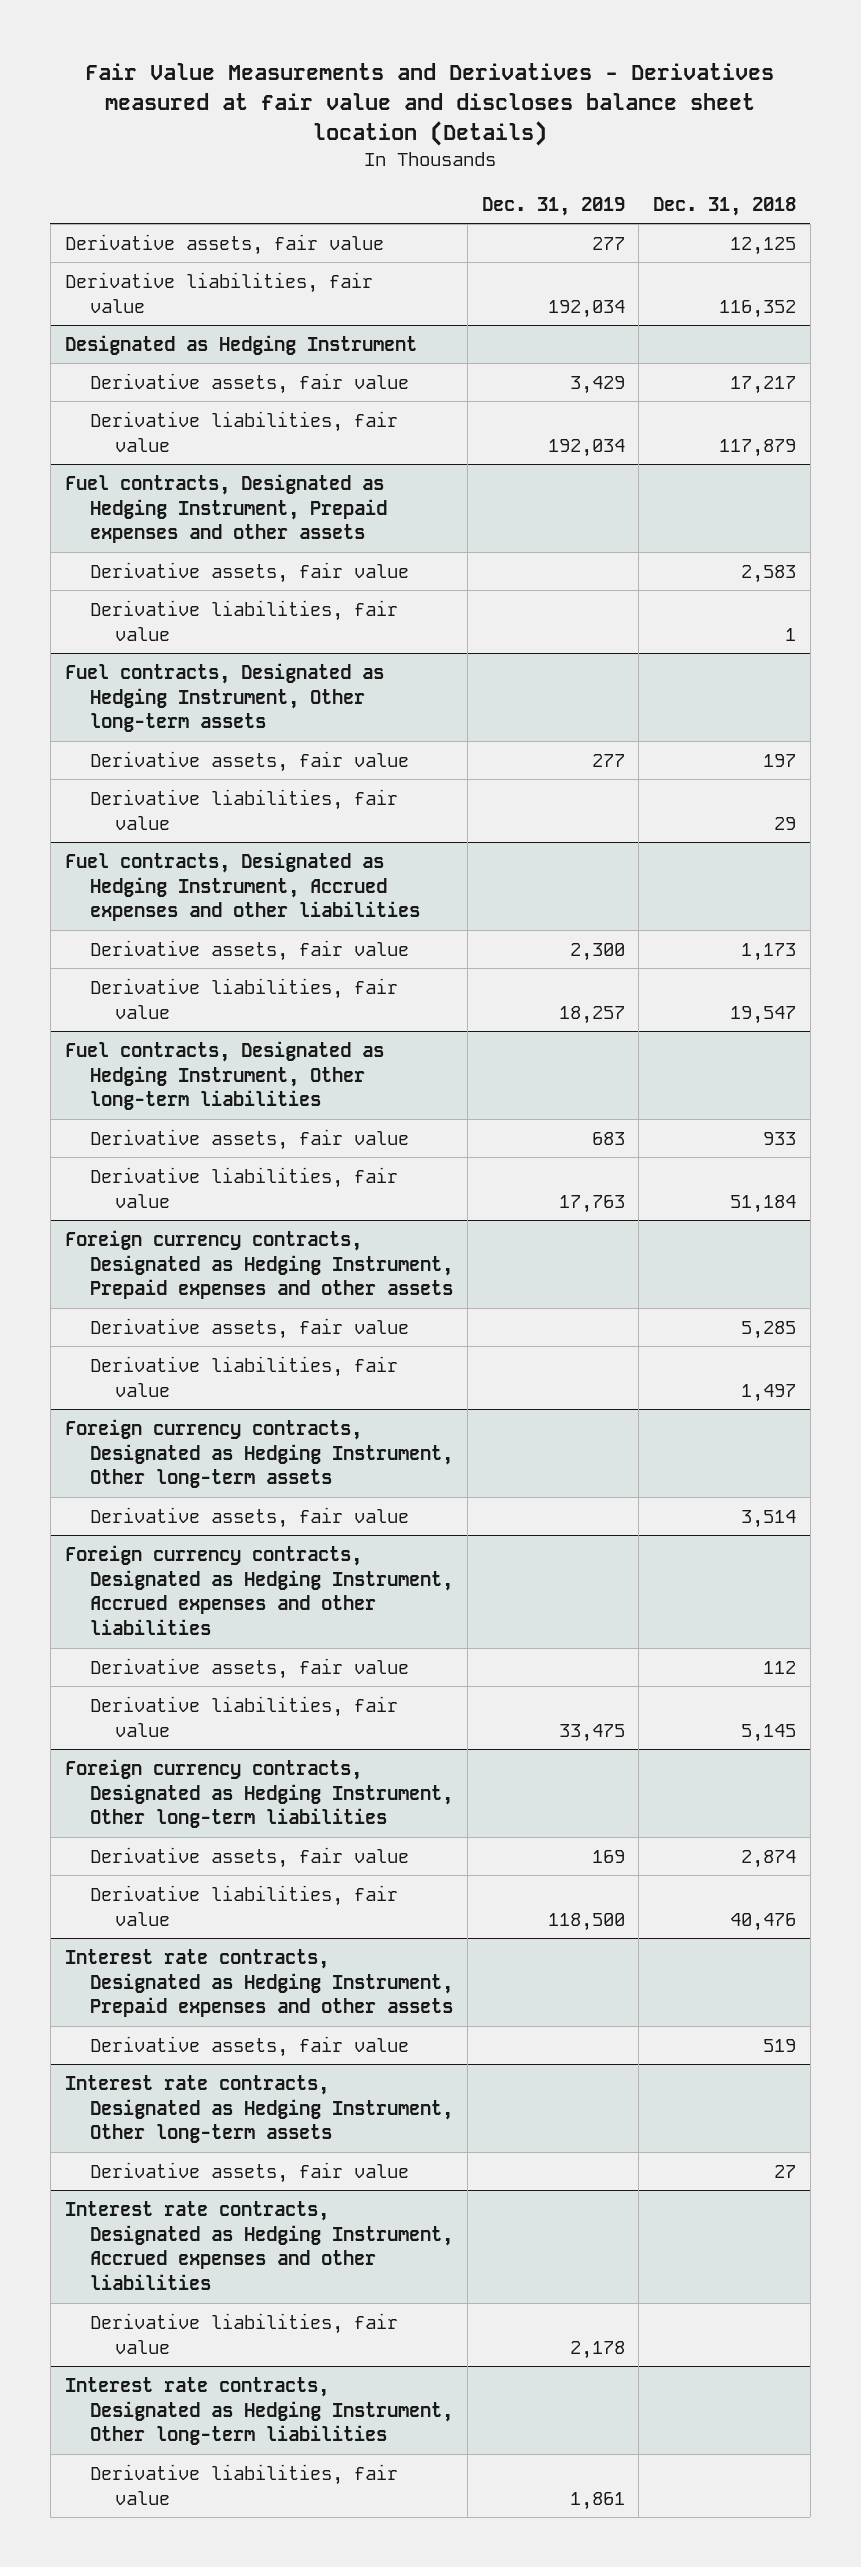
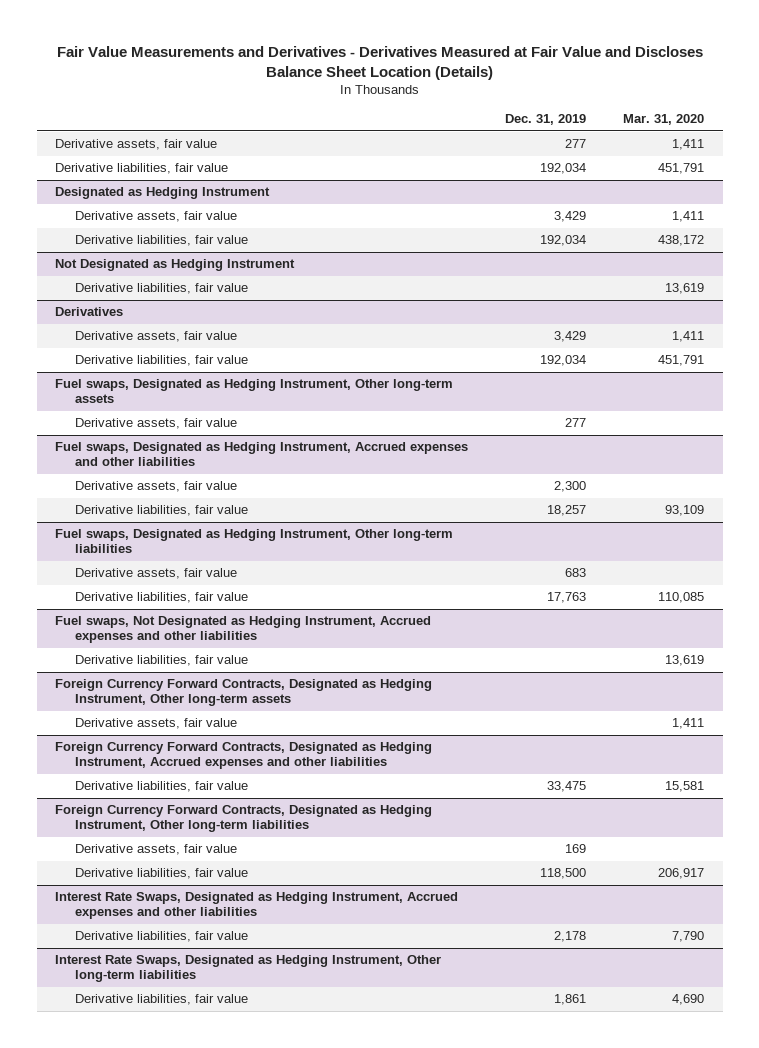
[85,63,775,146] Fair Value Measurements and Derivatives - Derivatives measured at fair value and discloses balance sheet location (Details) -> [56,45,703,80] Fair Value Measurements and Derivatives - Derivatives Measured at Fair Value and Discloses Balance Sheet Location (Details)
[652,196,796,216] Dec. 31, 2018 -> none
none -> [623,114,705,126] Mar. 31, 2020
[64,473,388,544] Fuel contracts, Designated as Hedging Instrument, Prepaid expenses and other assets -> none
[90,561,410,583] Derivative assets, fair value -> none
none -> [55,259,296,272] Not Designated as Hedging Instrument
none -> [55,307,124,317] Derivatives
none -> [74,331,237,343] Derivative assets, fair value
none -> [74,355,248,367] Derivative liabilities, fair value
[64,662,384,733] Fuel contracts, Designated as Hedging Instrument, Other long-term assets -> [55,379,454,404] Fuel swaps, Designated as Hedging Instrument, Other long-term assets
[90,788,399,830] Derivative liabilities, fair value -> none
[64,851,421,922] Fuel contracts, Designated as Hedging Instrument, Accrued expenses and other liabilities -> [55,442,469,467] Fuel swaps, Designated as Hedging Instrument, Accrued expenses and other liabilities
[64,1040,384,1111] Fuel contracts, Designated as Hedging Instrument, Other long-term liabilities -> [55,529,454,554] Fuel swaps, Designated as Hedging Instrument, Other long-term liabilities
[64,1229,454,1300] Foreign currency contracts, Designated as Hedging Instrument, Prepaid expenses and other assets -> none
[90,1317,410,1339] Derivative assets, fair value -> none
none -> [55,616,432,644] Fuel swaps, Not Designated as Hedging Instrument, Accrued expenses and other liabilities
[90,1506,410,1528] Derivative assets, fair value -> none
[64,1544,454,1636] Foreign currency contracts, Designated as Hedging Instrument, Accrued expenses and other liabilities -> none
[64,1418,454,1489] Foreign currency contracts, Designated as Hedging Instrument, Other long-term assets -> [55,679,433,707] Foreign Currency Forward Contracts, Designated as Hedging Instrument, Other long-term assets
none -> [55,742,433,770] Foreign Currency Forward Contracts, Designated as Hedging Instrument, Accrued expenses and other liabilities
[64,1758,454,1829] Foreign currency contracts, Designated as Hedging Instrument, Other long-term liabilities -> [55,805,433,833] Foreign Currency Forward Contracts, Designated as Hedging Instrument, Other long-term liabilities
[64,1948,454,2018] Interest rate contracts, Designated as Hedging Instrument, Prepaid expenses and other assets -> none
[90,2035,410,2057] Derivative assets, fair value -> none
[64,2074,454,2144] Interest rate contracts, Designated as Hedging Instrument, Other long-term assets -> none
[90,2161,410,2183] Derivative assets, fair value -> none
[64,2200,454,2291] Interest rate contracts, Designated as Hedging Instrument, Accrued expenses and other liabilities -> [55,892,459,920] Interest Rate Swaps, Designated as Hedging Instrument, Accrued expenses and other liabilities
[64,2376,454,2446] Interest rate contracts, Designated as Hedging Instrument, Other long-term liabilities -> [55,955,442,983] Interest Rate Swaps, Designated as Hedging Instrument, Other long-term liabilities

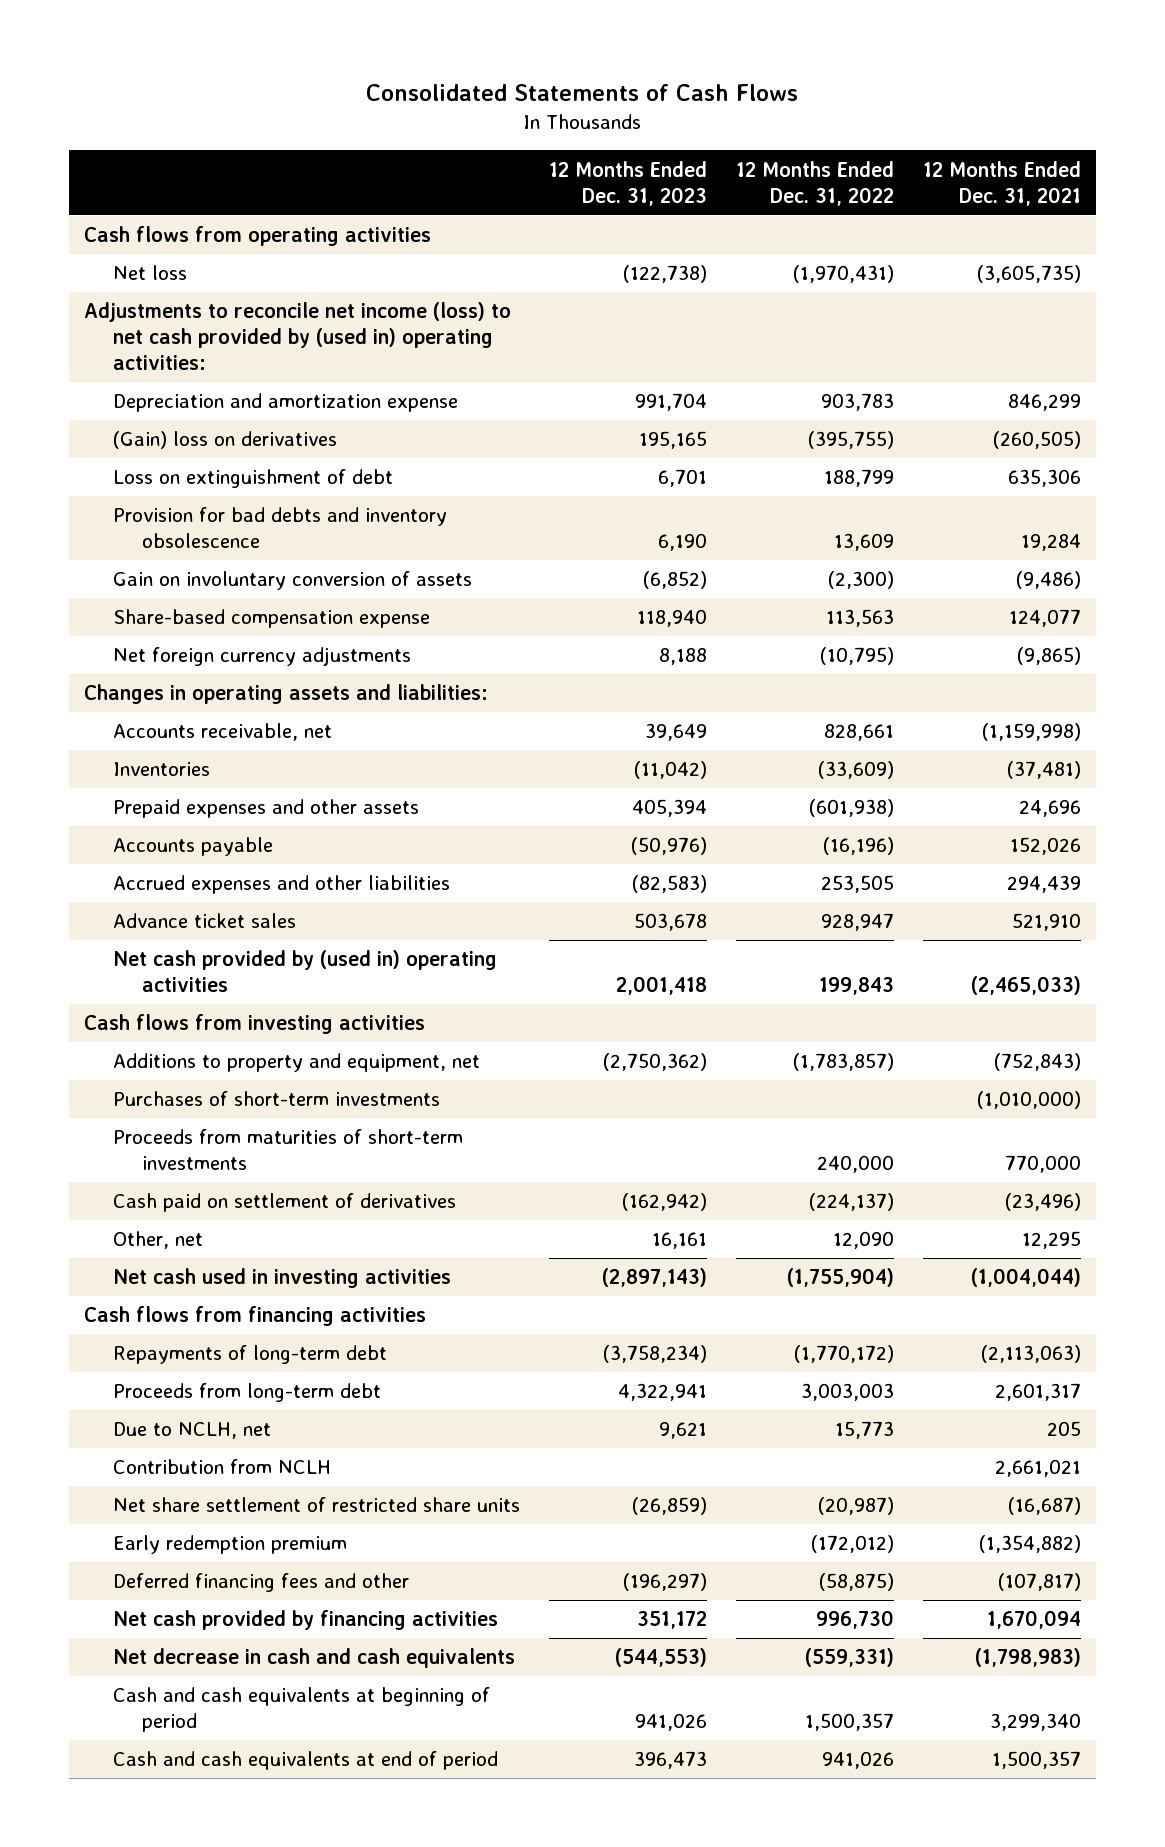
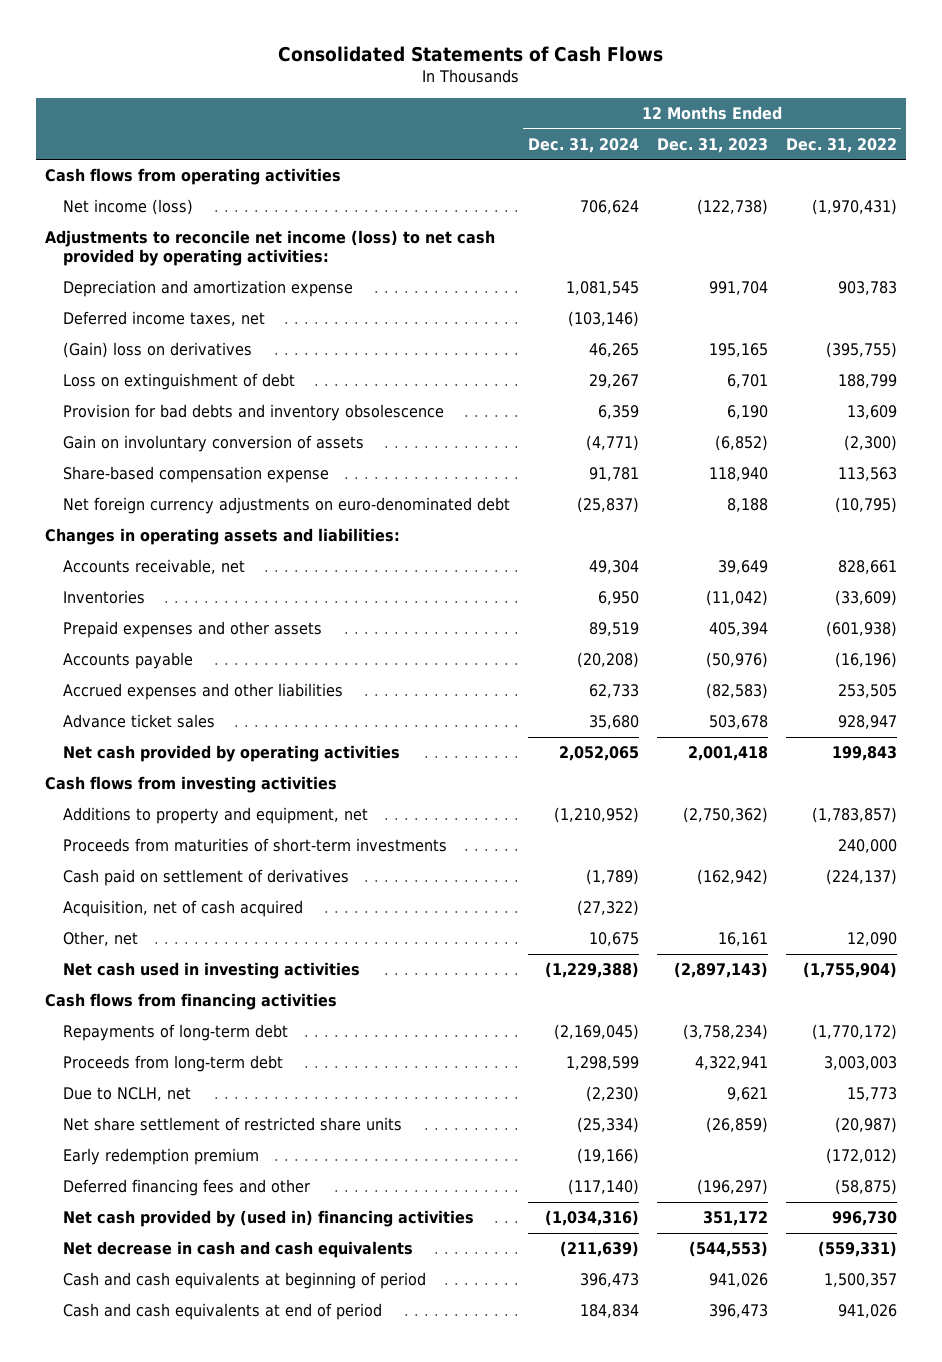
[923,160,1082,206] 12 Months Ended Dec. 31, 2021 -> none
none -> [527,137,639,153] Dec. 31, 2024
[112,265,187,281] Net loss -> [62,199,193,216] Net income (loss)
[83,302,511,371] Adjustments to reconcile net income (loss) to net cash provided by (used in) operating activities: -> [44,230,495,267] Adjustments to reconcile net income (loss) to net cash provided by operating activities:
none -> [62,311,265,327] Deferred income taxes, net
[112,647,411,667] Net foreign currency adjustments -> [62,497,510,515] Net foreign currency adjustments on euro-denominated debt
[112,950,497,993] Net cash provided by (used in) operating activities -> [62,745,400,763] Net cash provided by operating activities
[112,1091,440,1107] Purchases of short-term investments -> none
none -> [62,900,303,918] Acquisition, net of cash acquired
[112,1459,331,1475] Contribution from NCLH -> none
[112,1610,498,1631] Net cash provided by financing activities -> [62,1210,474,1228] Net cash provided by (used in) financing activities

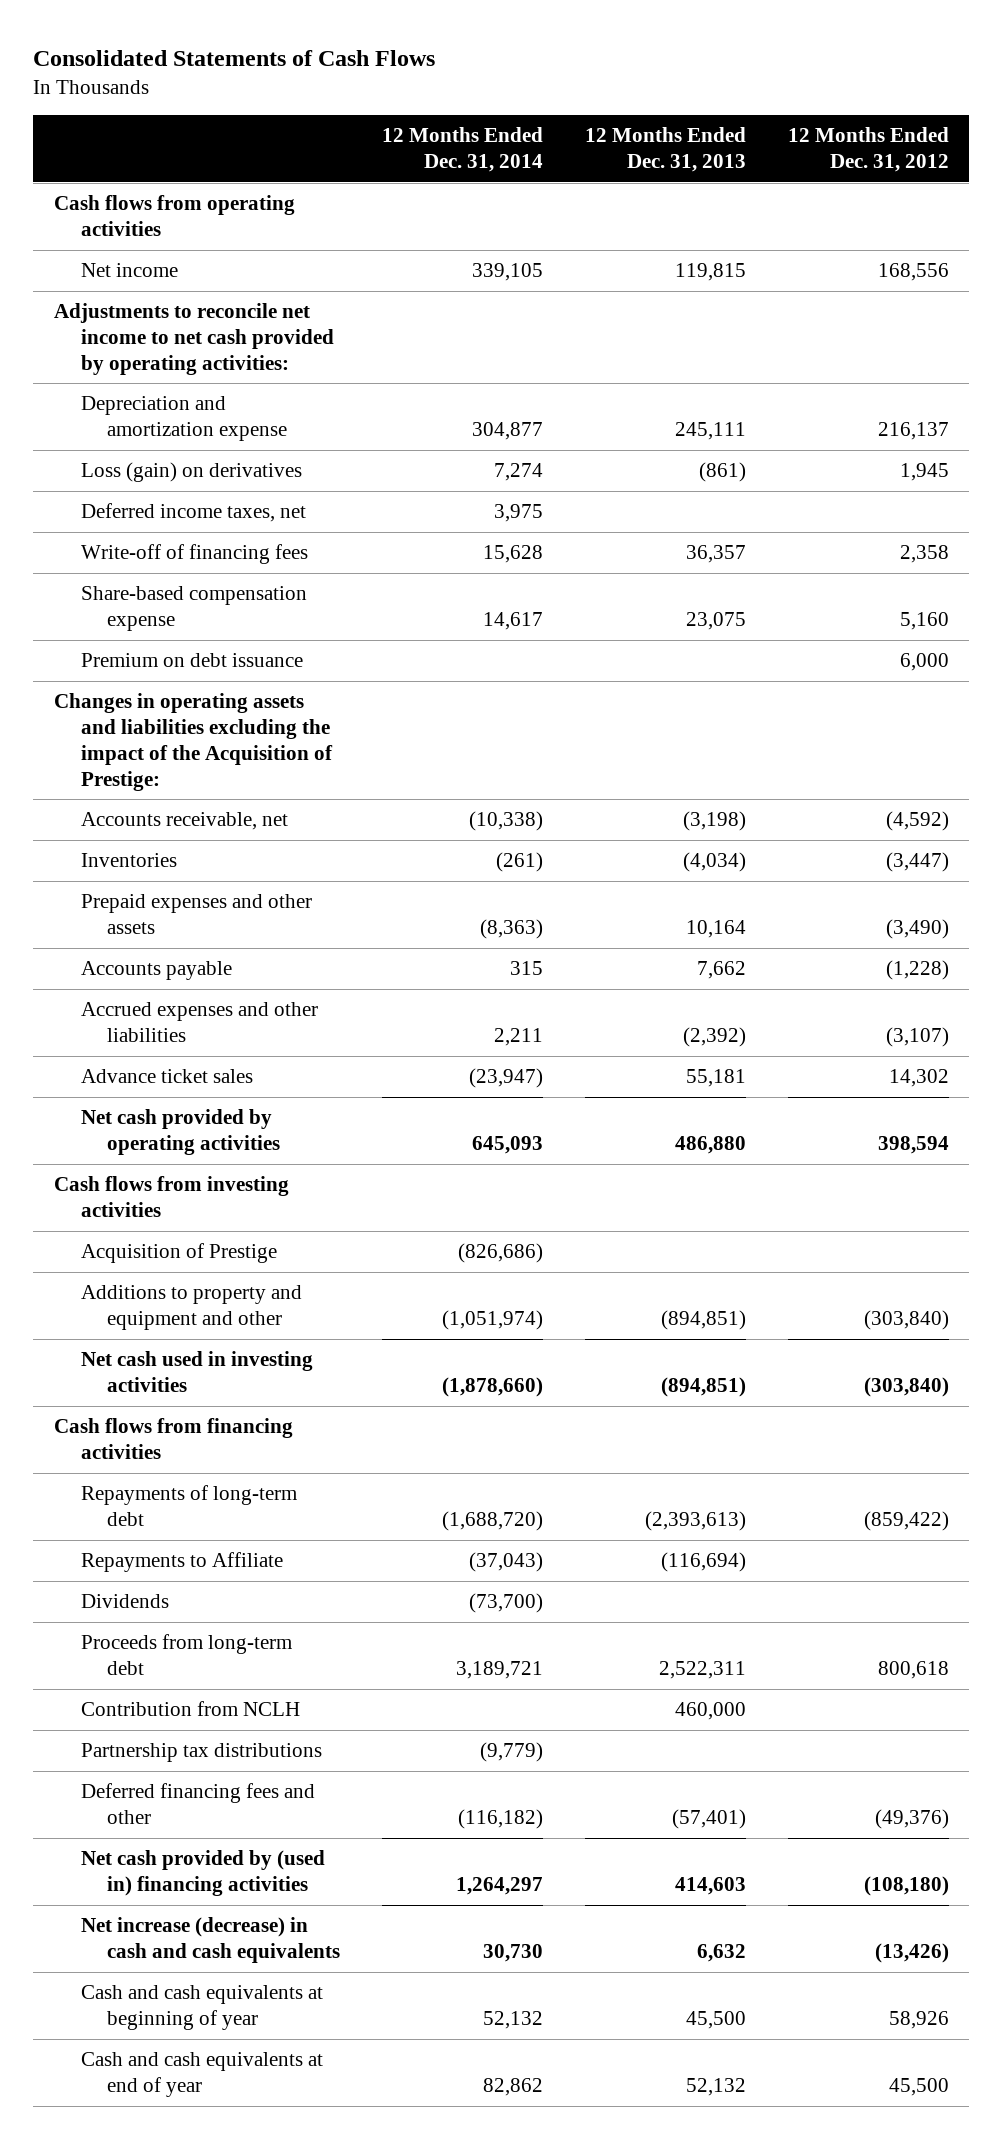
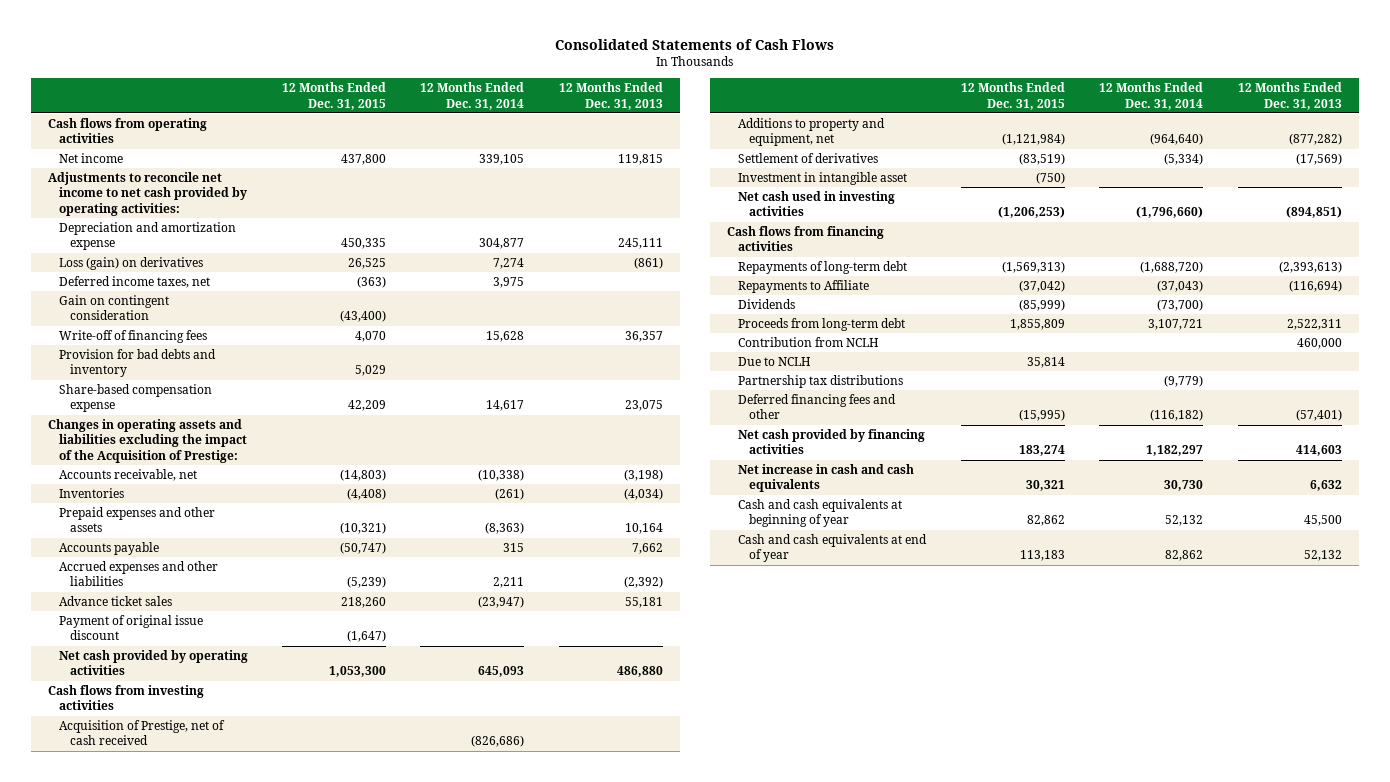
[787,127,949,173] 12 Months Ended Dec. 31, 2012 -> none
none -> [282,82,387,110] 12 Months Ended Dec. 31, 2015
none -> [59,294,170,321] Gain on contingent consideration
none -> [59,348,217,378] Provision for bad debts and inventory
[80,653,303,668] Premium on debt issuance -> none
none -> [59,614,204,641] Payment of original issue discount
[80,1243,277,1264] Acquisition of Prestige -> [59,719,226,746] Acquisition of Prestige, net of cash received
[80,1285,302,1331] Additions to property and equipment and other -> [738,117,886,147] Additions to property and equipment, net
[441,1310,543,1331] (1,051,974) -> [1150,133,1204,146] (964,640)
[660,1310,746,1331] (894,851) -> [1288,133,1342,146] (877,282)
none -> [738,152,879,163] Settlement of derivatives
none -> [738,171,908,185] Investment in intangible asset
[441,1377,543,1398] (1,878,660) -> [1136,206,1204,219] (1,796,660)
[455,1661,543,1680] 3,189,721 -> [1148,318,1204,330] 3,107,721
none -> [738,356,812,366] Due to NCLH
[80,1850,325,1897] Net cash provided by (used in) financing activities -> [738,428,926,455] Net cash provided by financing activities
[455,1877,543,1896] 1,264,297 -> [1146,445,1204,457] 1,182,297
[80,1917,341,1964] Net increase (decrease) in cash and cash equivalents -> [738,463,915,493] Net increase in cash and cash equivalents

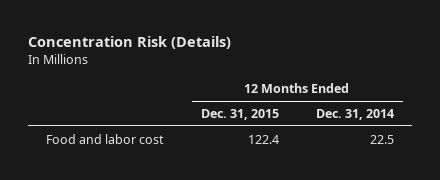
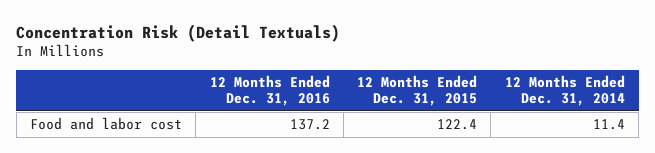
[27,36,231,50] Concentration Risk (Details) -> [16,23,341,42] Concentration Risk (Detail Textuals)
none -> [209,75,330,107] 12 Months Ended Dec. 31, 2016
[369,134,394,144] 22.5 -> [592,119,625,131] 11.4

